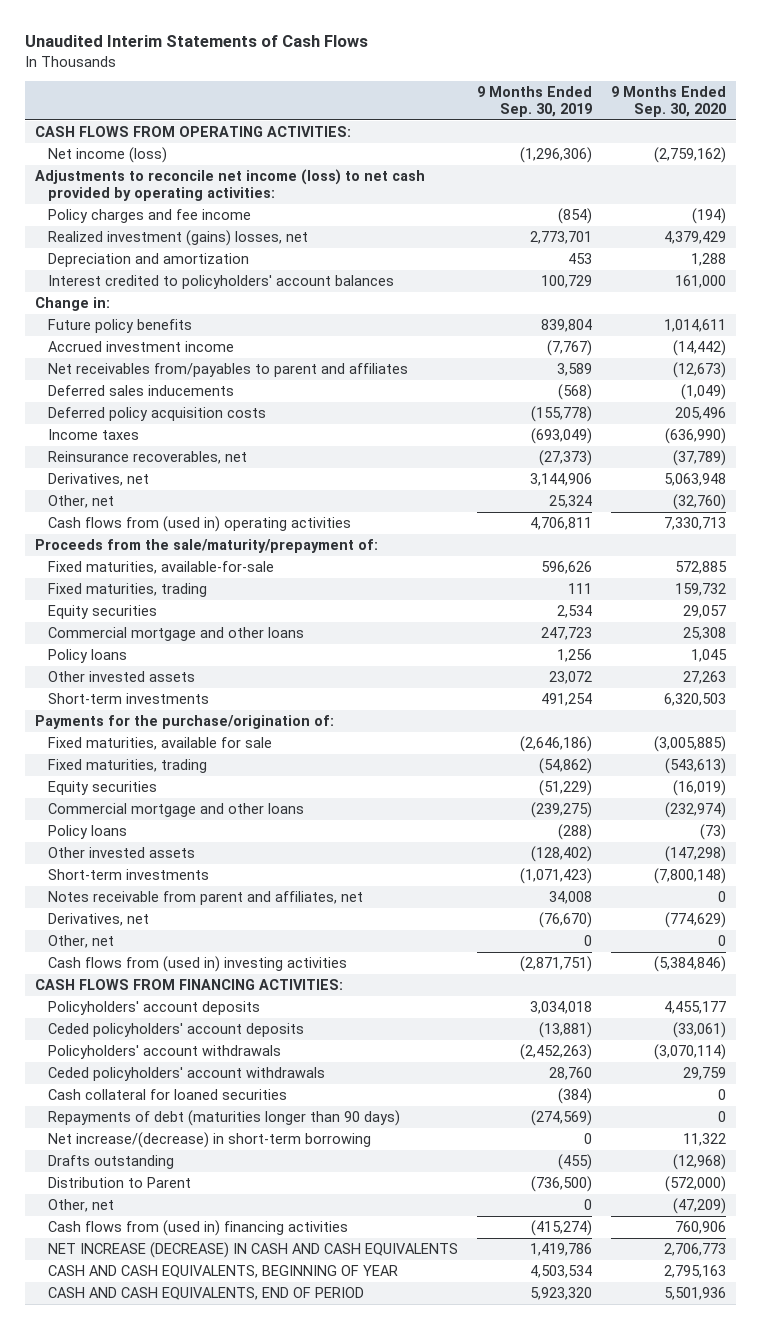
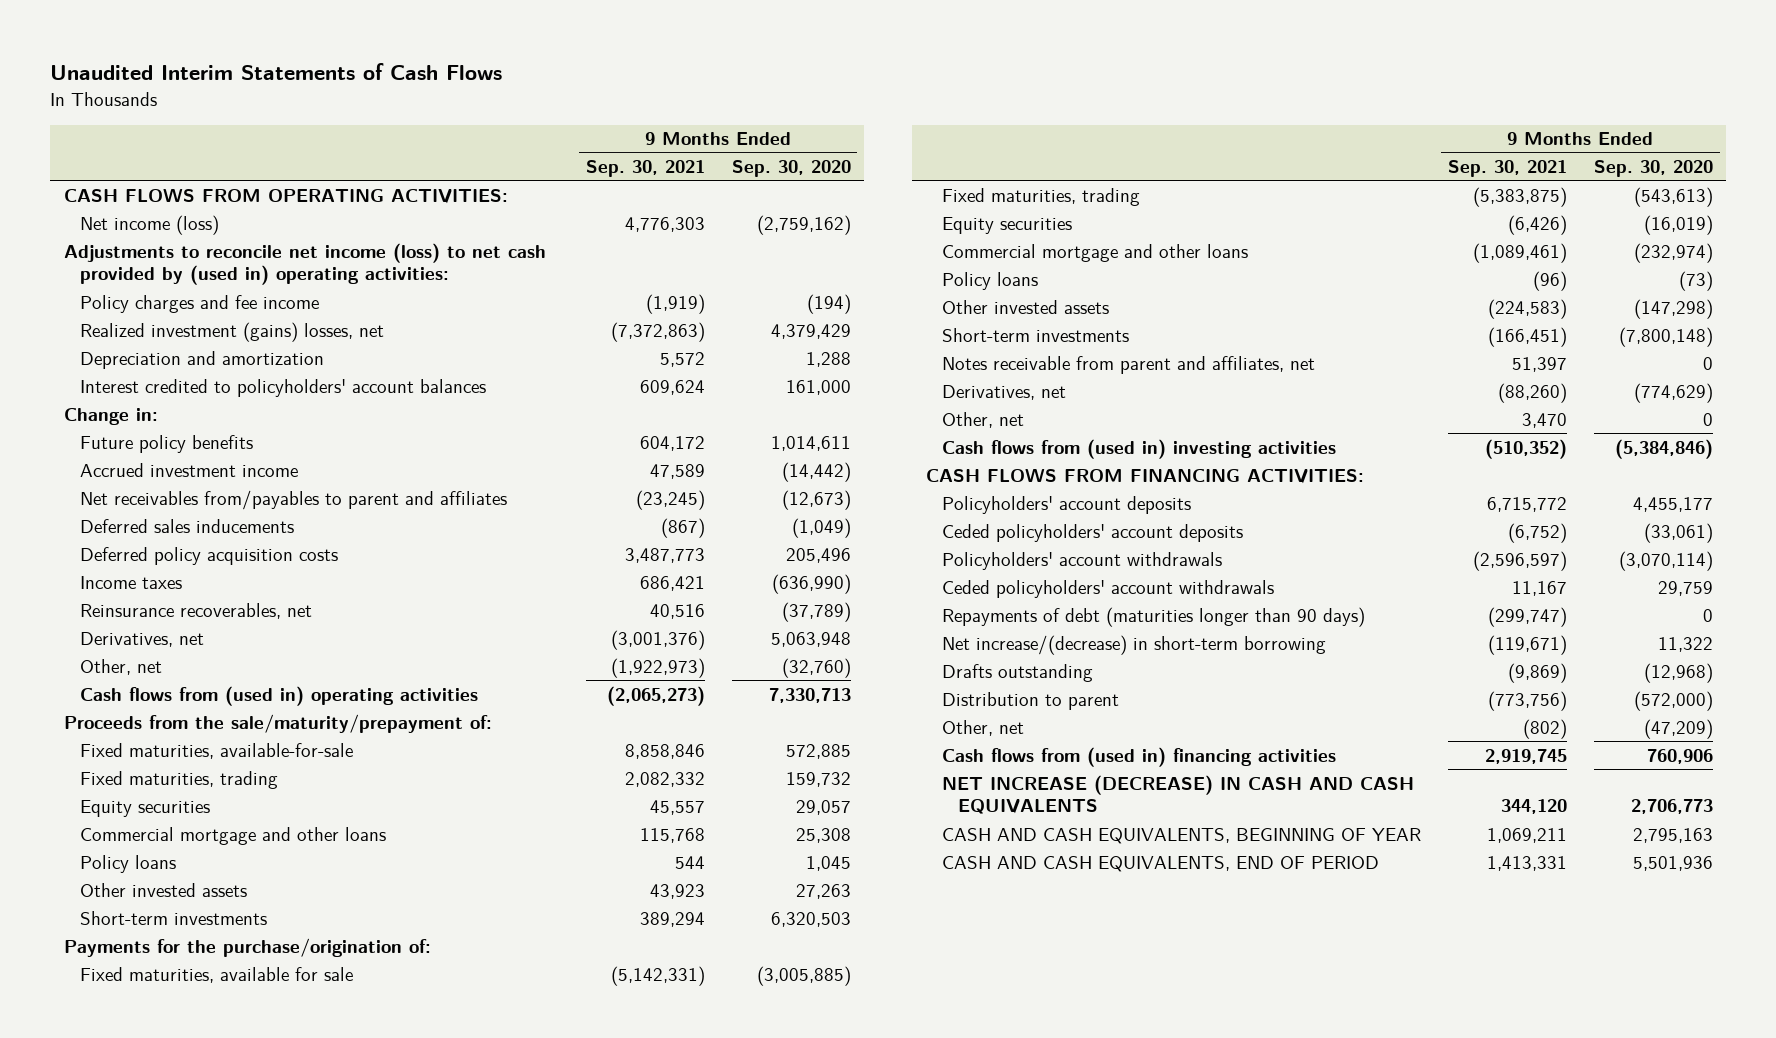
[477,86,593,118] 9 Months Ended Sep. 30, 2019 -> none
none -> [585,160,705,178] Sep. 30, 2021
[34,169,425,201] Adjustments to reconcile net income (loss) to net cash provided by operating activities: -> [63,242,546,286] Adjustments to reconcile net income (loss) to net cash provided by (used in) operating activities:
[47,1089,287,1101] Cash collateral for loaned securities -> none
[47,1177,191,1189] Distribution to Parent -> [941,691,1119,710] Distribution to parent

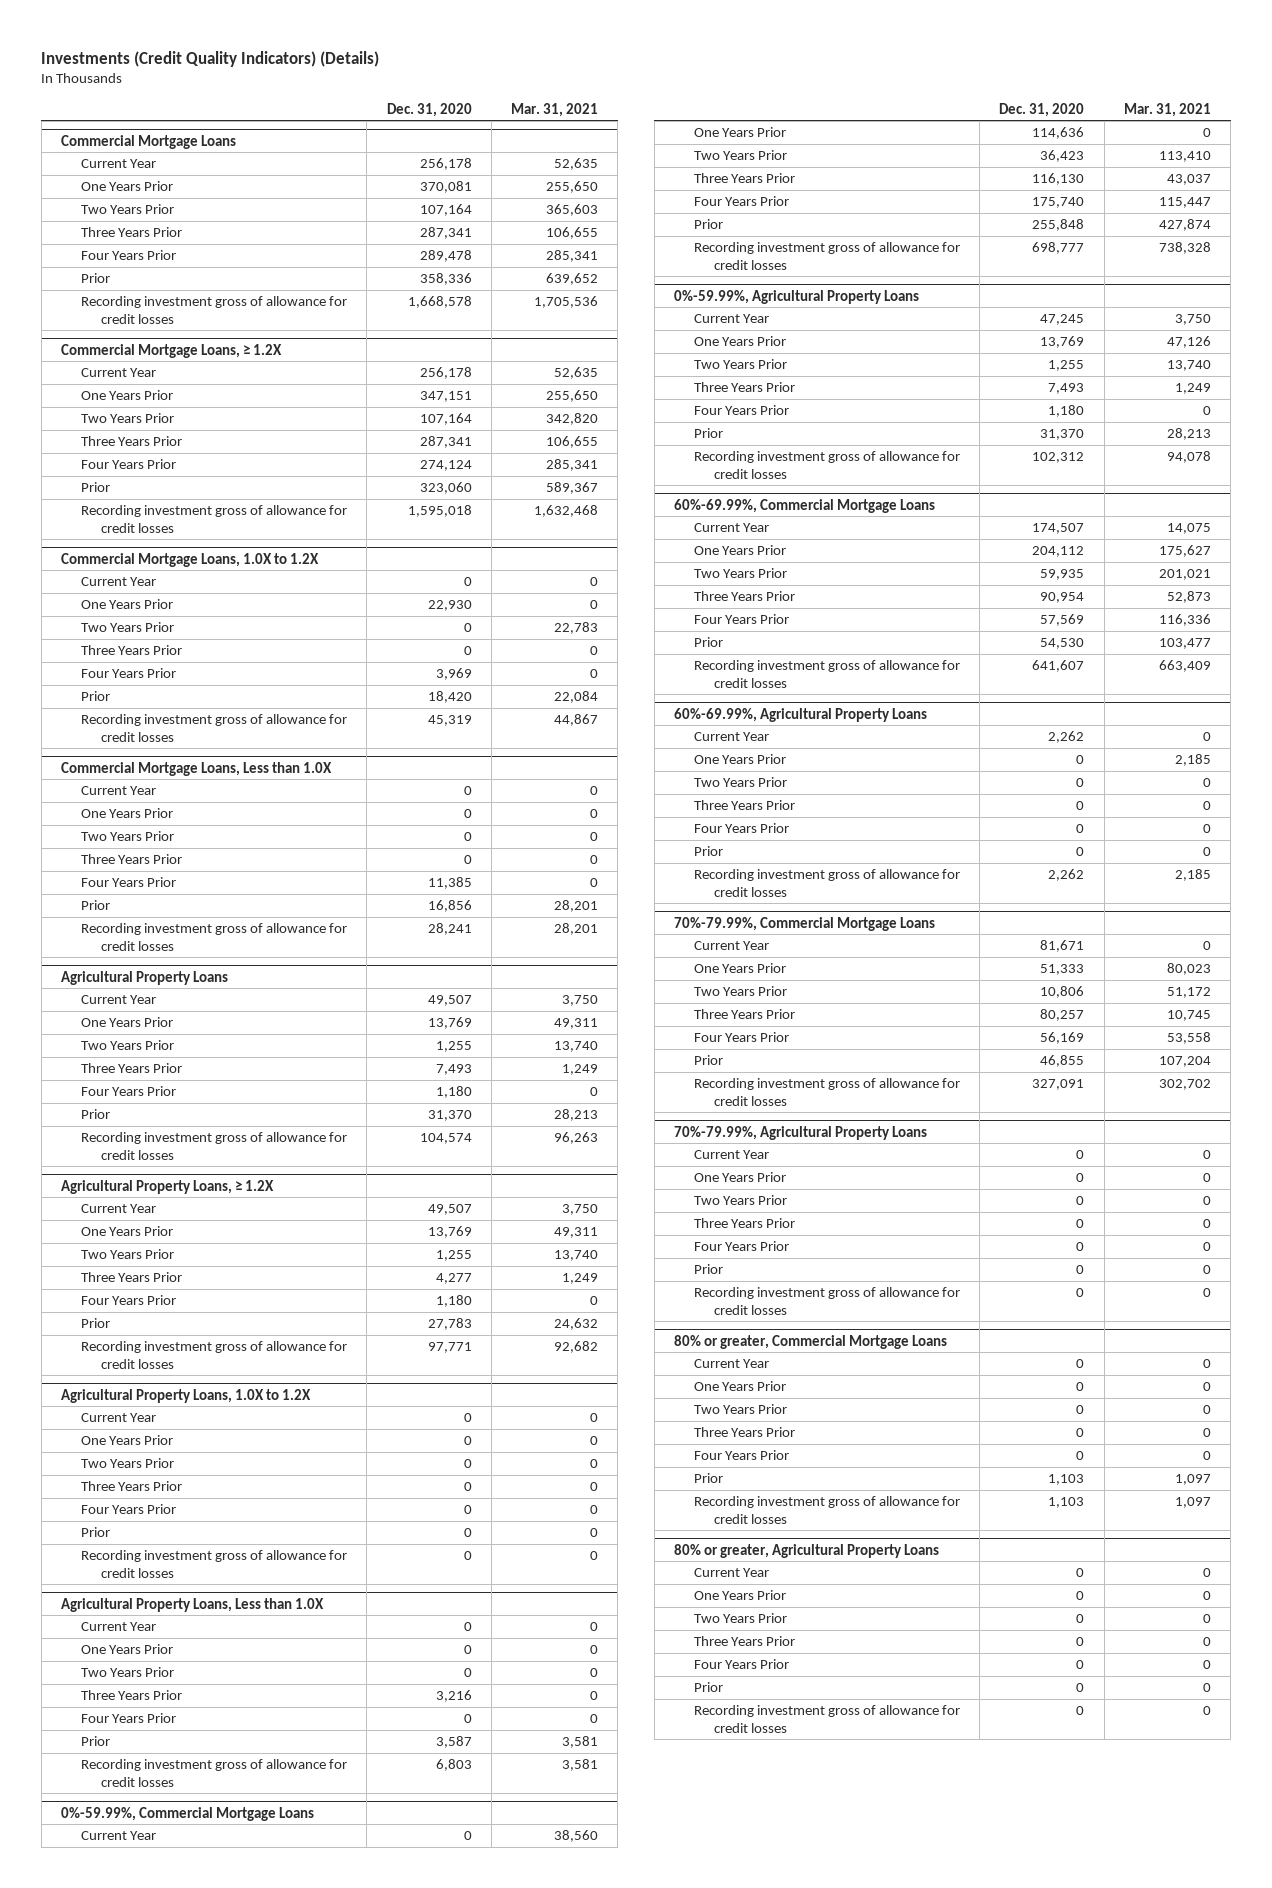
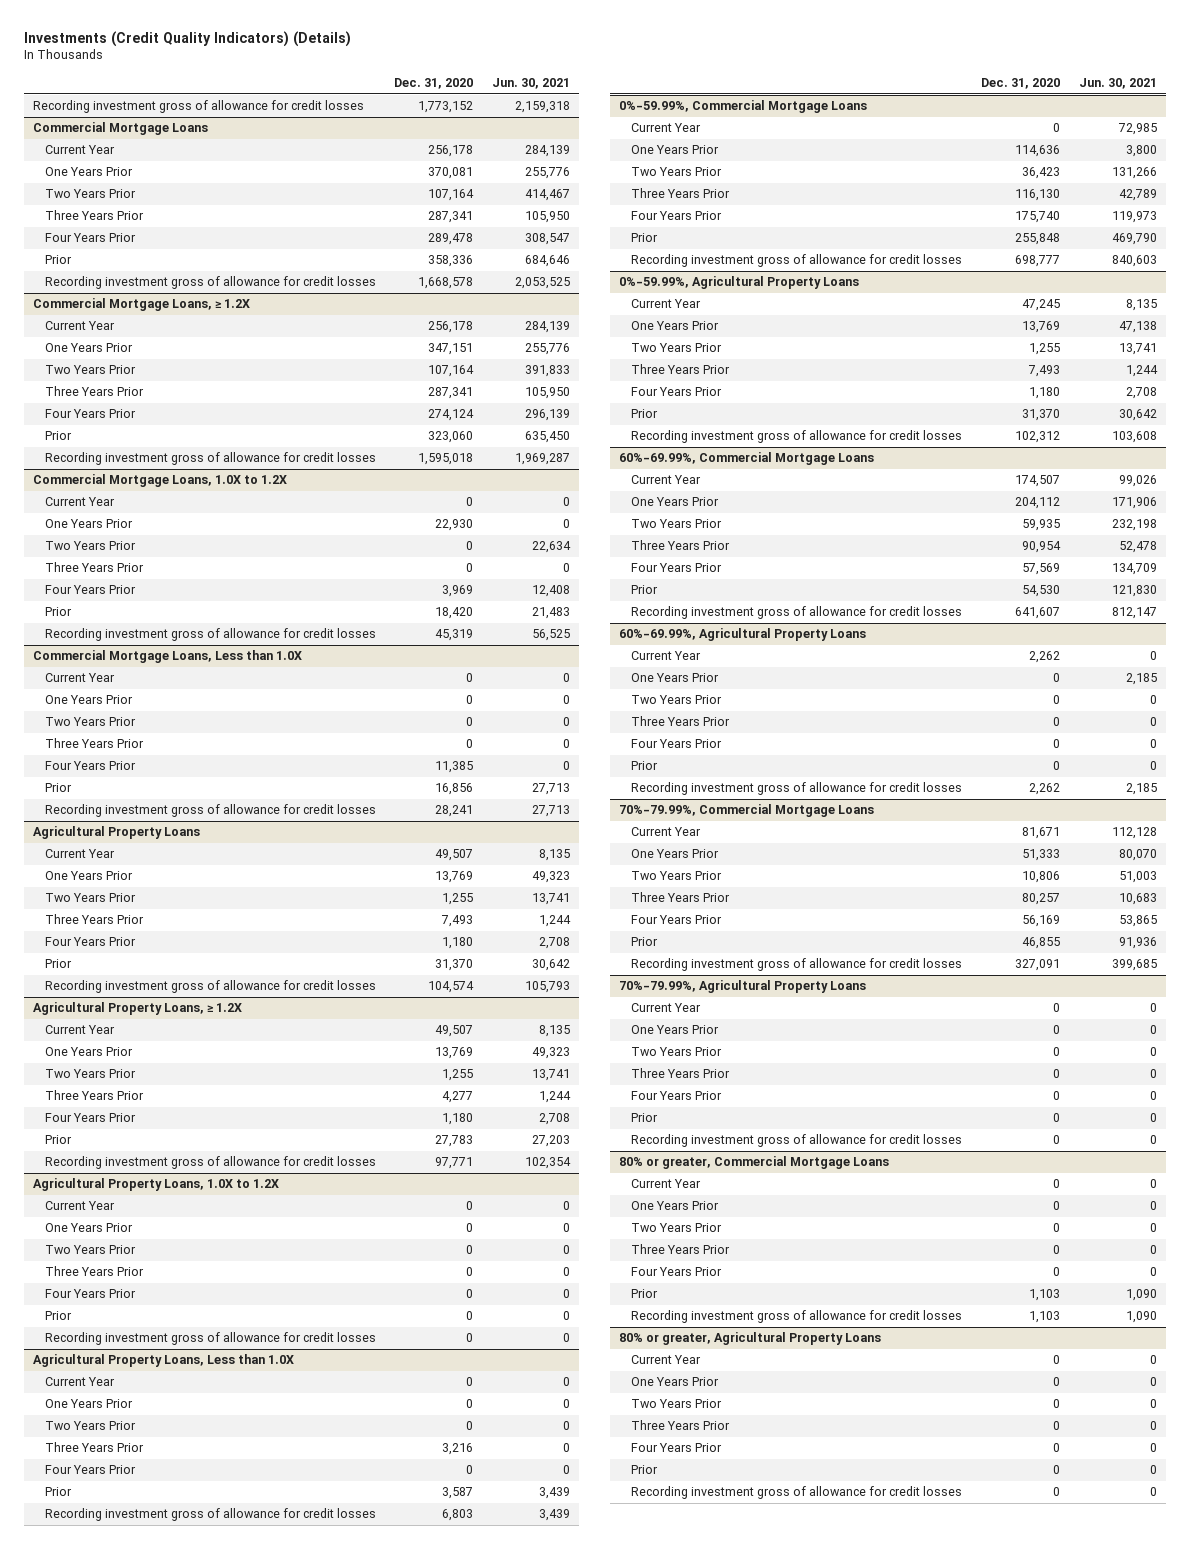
[511,102,599,117] Mar. 31, 2021 -> none
none -> [492,77,571,89] Jun. 30, 2021
none -> [32,100,364,114] Recording investment gross of allowance for credit losses

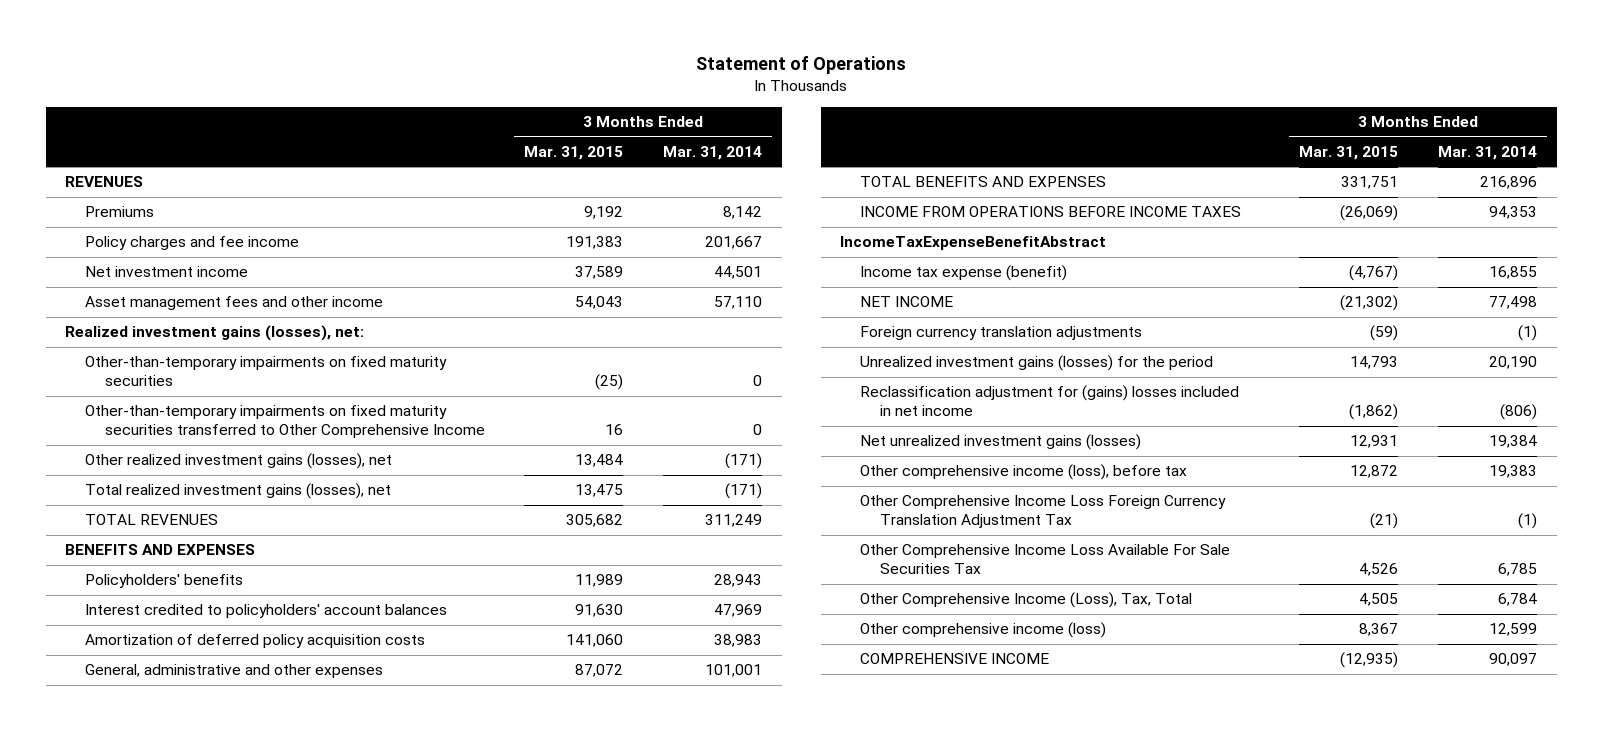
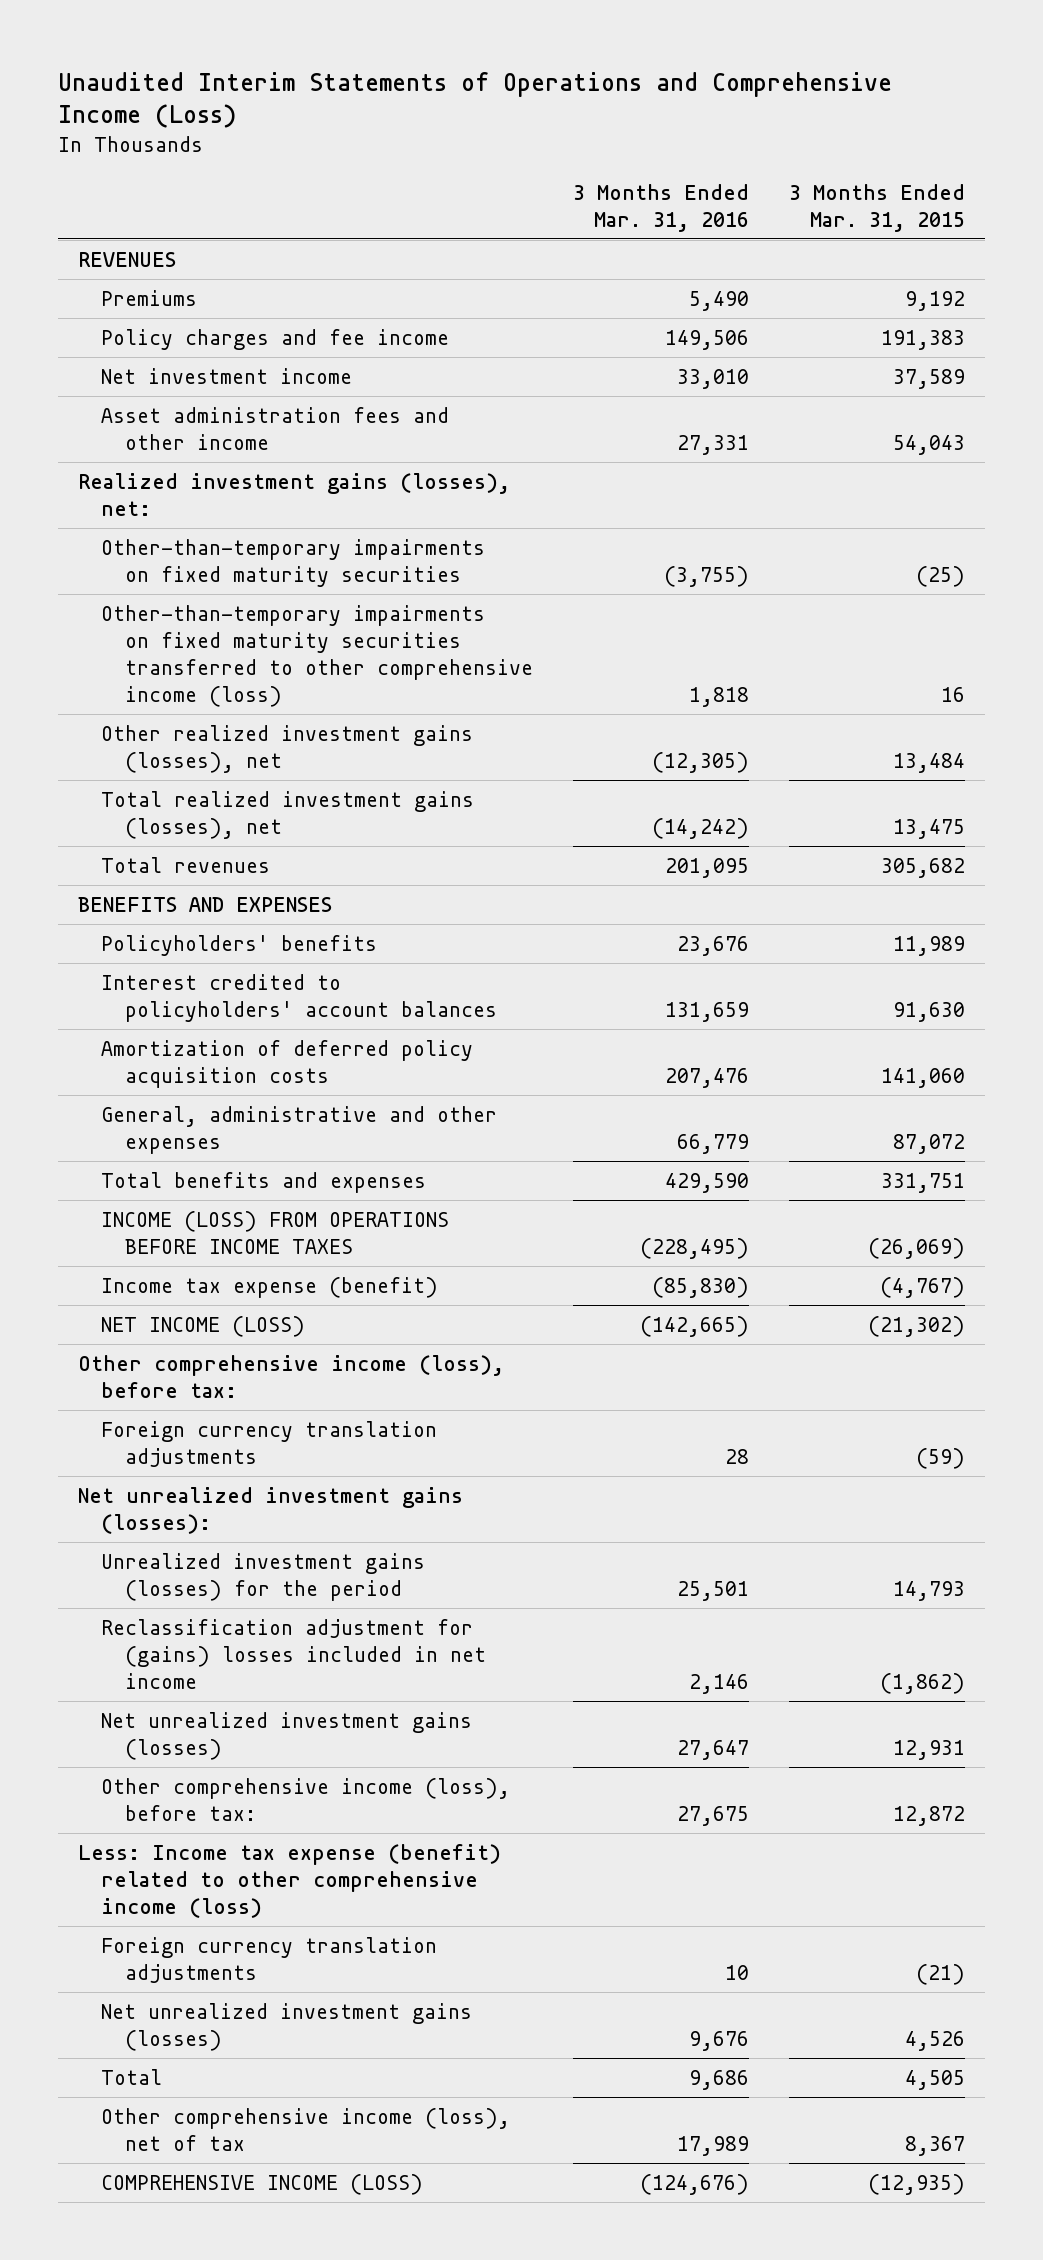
[696,55,907,74] Statement of Operations -> [57,71,892,129] Unaudited Interim Statements of Operations and Comprehensive Income (Loss)
[662,145,762,160] Mar. 31, 2014 -> none
none -> [573,183,750,232] 3 Months Ended Mar. 31, 2016
[85,296,384,311] Asset management fees and other income -> [101,406,450,450] Asset administration fees and other income
[85,405,485,439] Other-than-temporary impairments on fixed maturity securities transferred to Other Comprehensive Income -> [101,604,533,707] Other-than-temporary impairments on fixed maturity securities transferred to other comprehensive income (loss)
[85,514,219,526] TOTAL REVENUES -> [101,856,271,873] Total revenues
[840,236,1107,251] IncomeTaxExpenseBenefitAbstract -> none
[860,176,1107,188] TOTAL BENEFITS AND EXPENSES -> [101,1171,427,1193] Total benefits and expenses
[860,206,1242,218] INCOME FROM OPERATIONS BEFORE INCOME TAXES -> [101,1210,450,1254] INCOME (LOSS) FROM OPERATIONS BEFORE INCOME TAXES
[860,296,954,308] NET INCOME -> [101,1315,306,1337] NET INCOME (LOSS)
none -> [77,1354,504,1398] Other comprehensive income (loss), before tax:
none -> [77,1486,463,1534] Net unrealized investment gains (losses):
[860,464,1188,481] Other comprehensive income (loss), before tax -> [101,1777,511,1821] Other comprehensive income (loss), before tax:
none -> [77,1843,501,1918] Less: Income tax expense (benefit) related to other comprehensive income (loss)
[860,495,1227,529] Other Comprehensive Income Loss Foreign Currency Translation Adjustment Tax -> [101,1936,438,1983] Foreign currency translation adjustments
[860,544,1231,575] Other Comprehensive Income Loss Available For Sale Securities Tax -> [101,2002,473,2051] Net unrealized investment gains (losses)
[860,592,1193,609] Other Comprehensive Income (Loss), Tax, Total -> [101,2068,163,2085] Total
[860,622,1107,639] Other comprehensive income (loss) -> [101,2107,511,2151] Other comprehensive income (loss), net of tax
[860,653,1050,665] COMPREHENSIVE INCOME -> [101,2173,424,2195] COMPREHENSIVE INCOME (LOSS)

